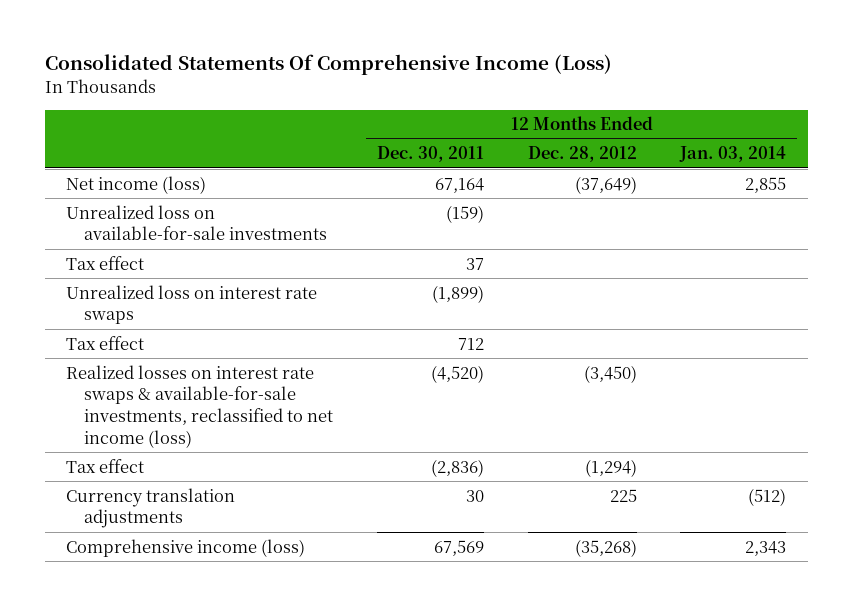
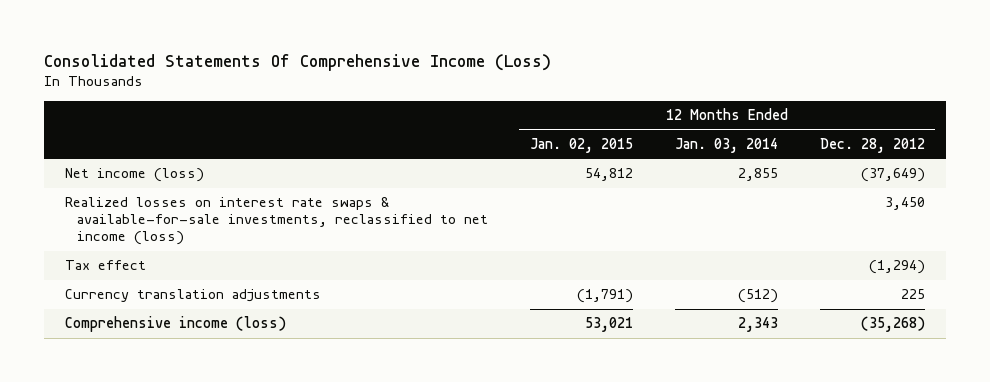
[376,146,484,163] Dec. 30, 2011 -> none
none -> [529,137,633,153] Jan. 02, 2015
[66,204,328,241] Unrealized loss on available-for-sale investments -> none
[66,255,145,270] Tax effect -> none
[66,284,318,325] Unrealized loss on interest rate swaps -> none
[66,335,145,350] Tax effect -> none
[583,364,637,383] (3,450) -> [884,197,925,211] 3,450

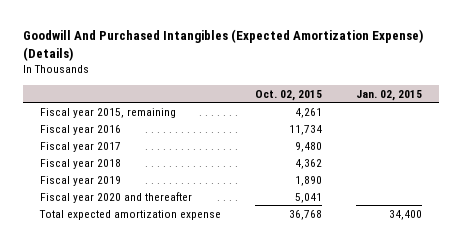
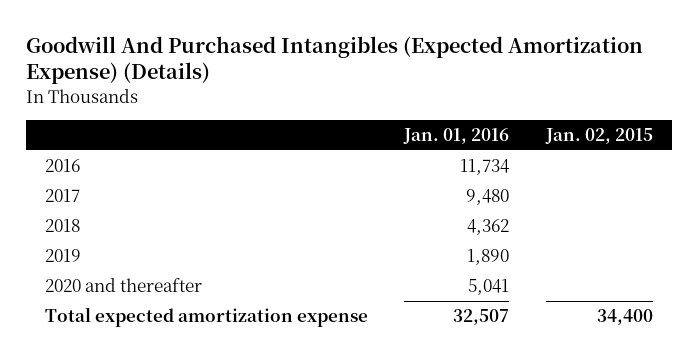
[254,89,322,101] Oct. 02, 2015 -> none
none -> [403,128,510,145] Jan. 01, 2016
[39,107,176,118] Fiscal year 2015, remaining -> none
[39,124,121,135] Fiscal year 2016 -> [44,159,80,173] 2016
[39,141,121,152] Fiscal year 2017 -> [44,189,80,203] 2017
[39,158,121,169] Fiscal year 2018 -> [44,219,80,233] 2018
[39,175,121,186] Fiscal year 2019 -> [44,249,81,263] 2019
[39,191,192,203] Fiscal year 2020 and thereafter -> [44,278,202,293] 2020 and thereafter

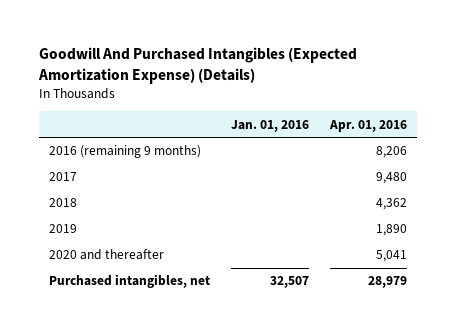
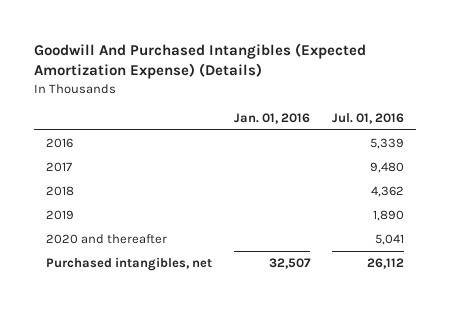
[328,119,407,132] Apr. 01, 2016 -> none
none -> [332,112,405,124] Jul. 01, 2016
[48,145,201,159] 2016 (remaining 9 months) -> [45,138,73,149] 2016

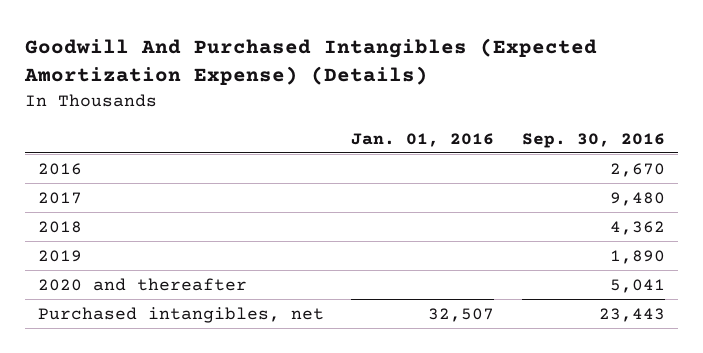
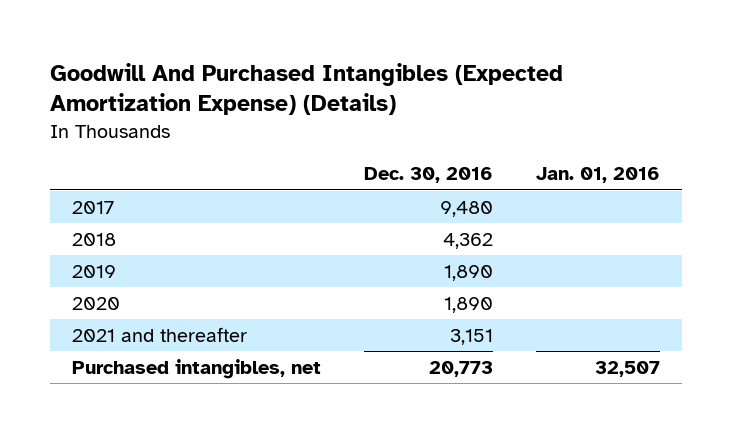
[521,132,665,148] Sep. 30, 2016 -> none
none -> [363,167,493,184] Dec. 30, 2016
[38,162,83,175] 2016 -> none
[38,277,248,291] 2020 and thereafter -> [71,296,120,310] 2020
none -> [71,326,247,342] 2021 and thereafter

